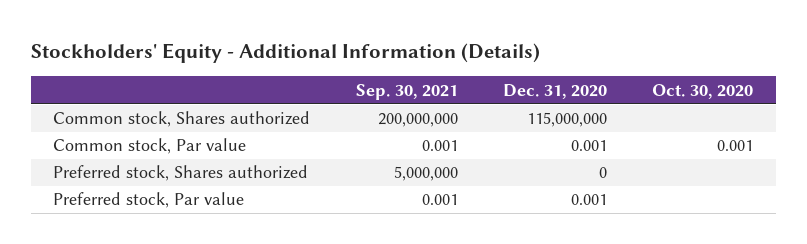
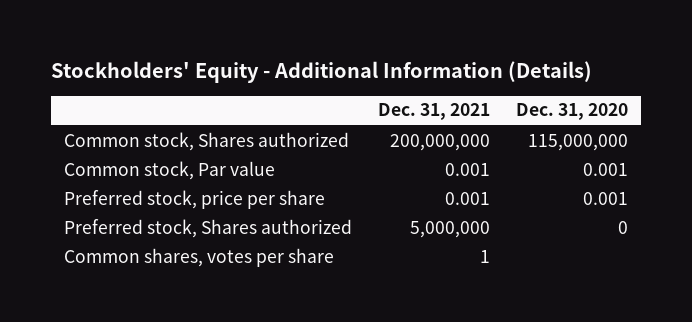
[355,83,458,100] Sep. 30, 2021 -> none
[652,83,754,99] Oct. 30, 2020 -> none
none -> [378,103,491,121] Dec. 31, 2021
none -> [64,189,326,209] Preferred stock, price per share
[53,192,245,209] Preferred stock, Par value -> none
none -> [64,247,335,267] Common shares, votes per share

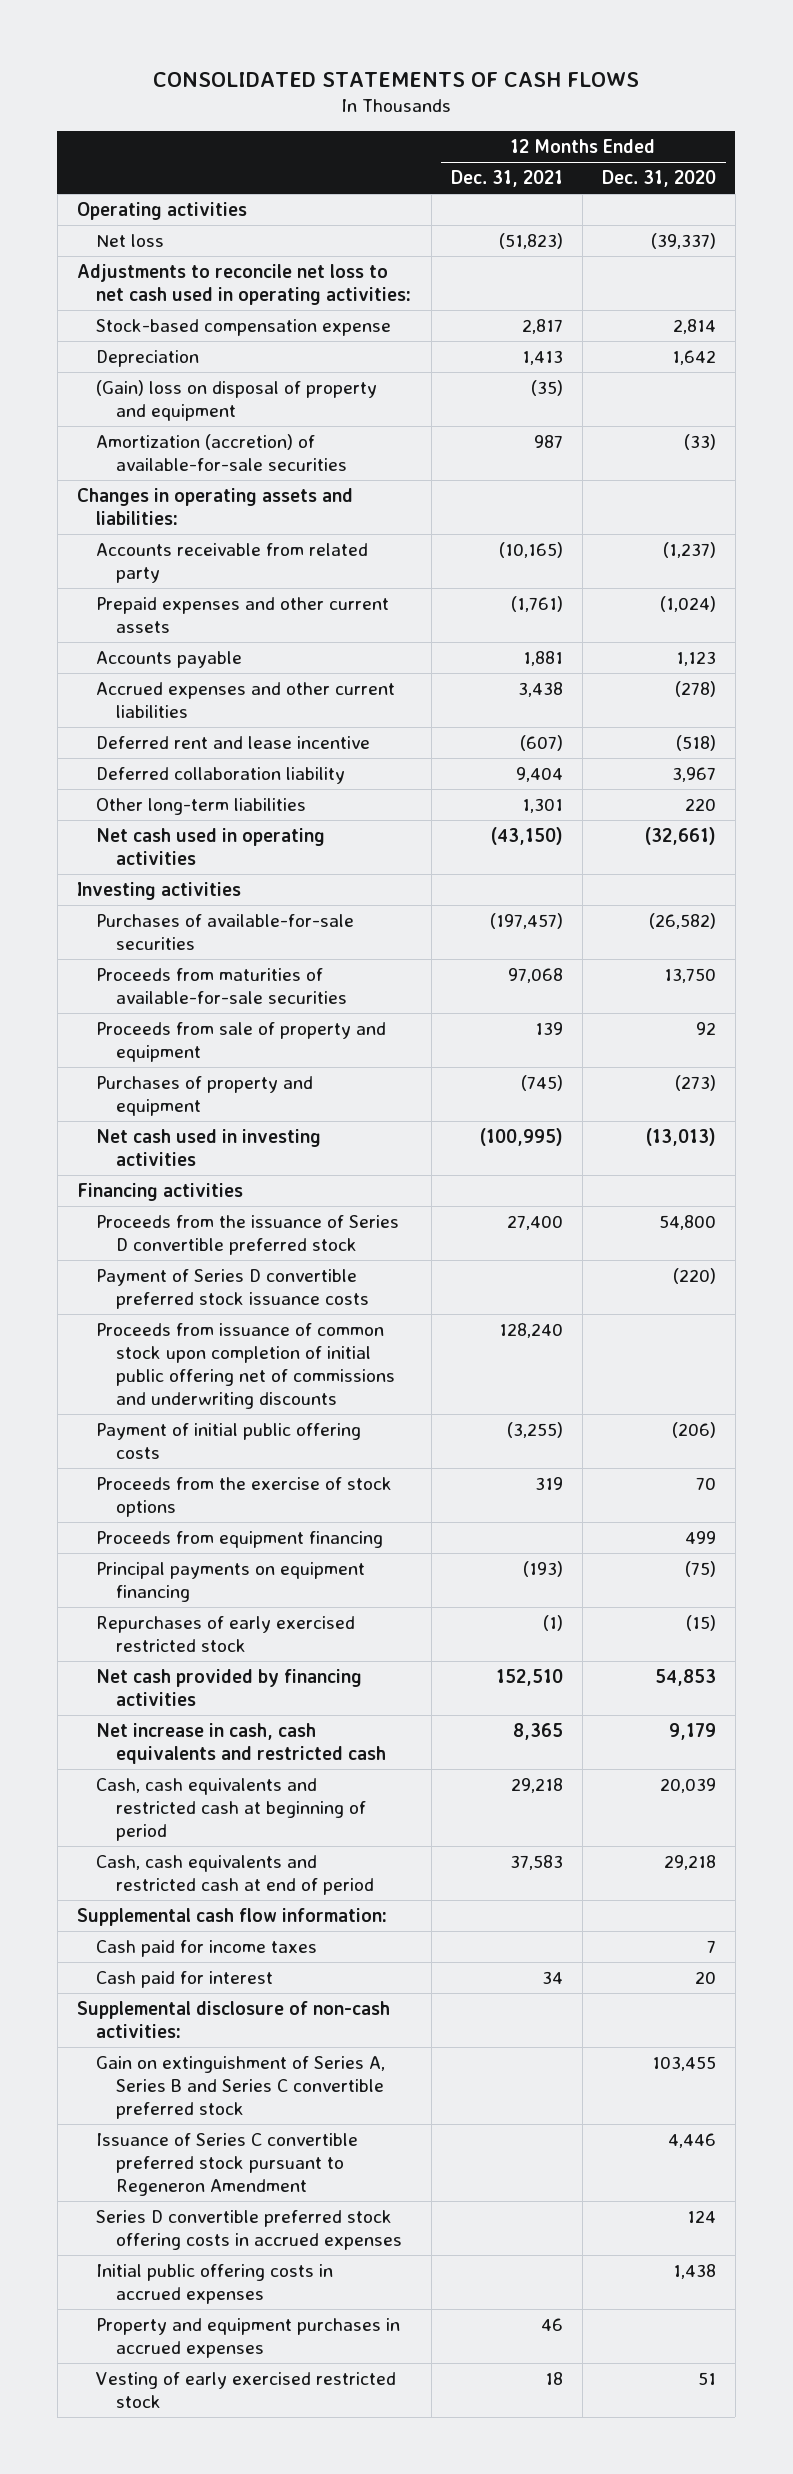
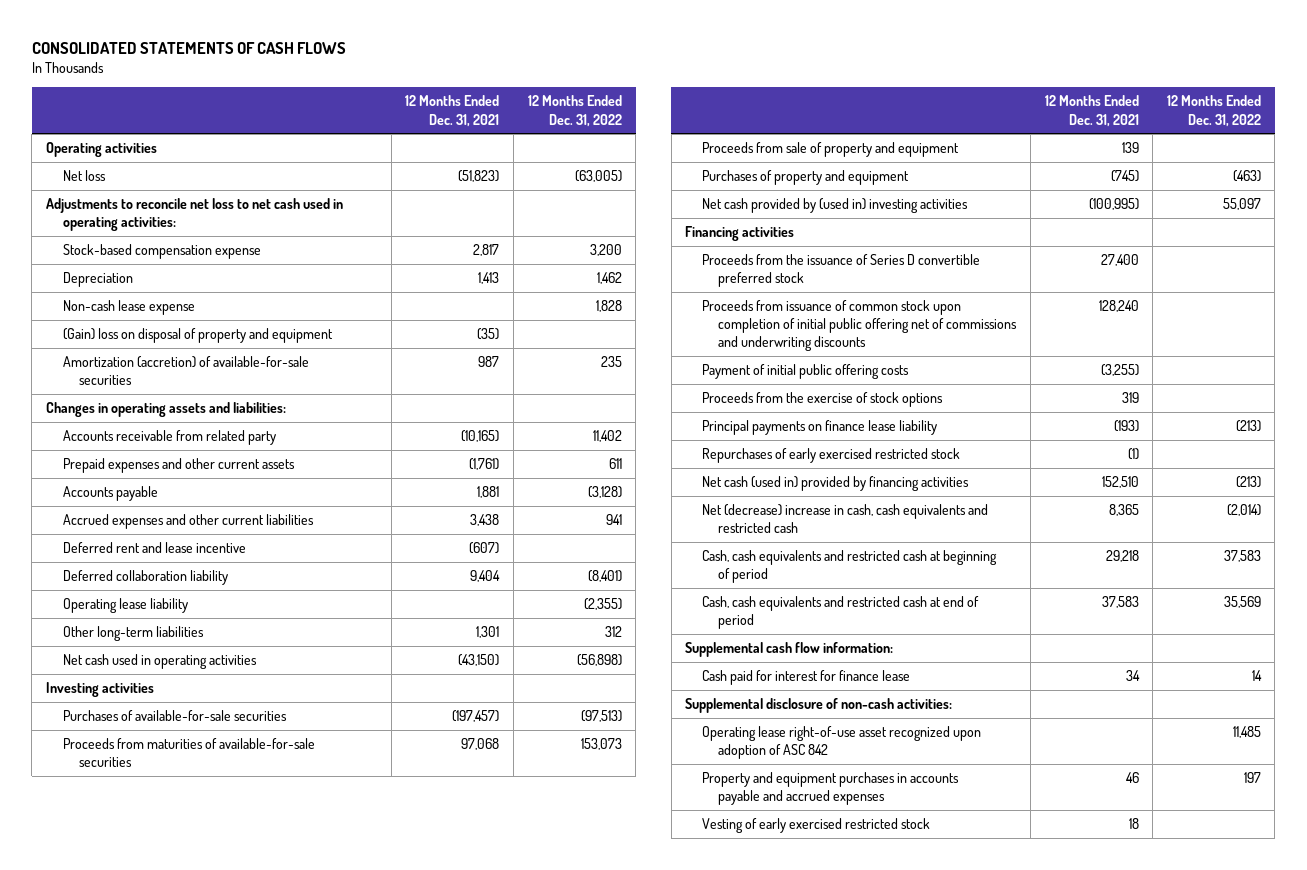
[601,170,716,188] Dec. 31, 2020 -> none
none -> [527,95,622,127] 12 Months Ended Dec. 31, 2022
none -> [62,300,195,316] Non-cash lease expense
none -> [62,598,188,614] Operating lease liability
[96,1128,322,1166] Net cash used in investing activities -> [701,198,968,214] Net cash provided by (used in) investing activities
[96,1268,370,1309] Payment of Series D convertible preferred stock issuance costs -> none
[96,1530,384,1548] Proceeds from equipment financing -> none
[96,1561,366,1602] Principal payments on equipment financing -> [701,420,937,436] Principal payments on finance lease liability
[96,1668,363,1706] Net cash provided by financing activities -> [701,476,969,492] Net cash (used in) provided by financing activities
[96,1722,387,1764] Net increase in cash, cash equivalents and restricted cash -> [701,504,988,534] Net (decrease) increase in cash, cash equivalents and restricted cash
[96,1939,318,1957] Cash paid for income taxes -> none
[96,1970,274,1988] Cash paid for interest -> [701,670,910,686] Cash paid for interest for finance lease
[96,2055,386,2119] Gain on extinguishment of Series A, Series B and Series C convertible preferred stock -> none
[96,2132,359,2196] Issuance of Series C convertible preferred stock pursuant to Regeneron Amendment -> none
[96,2209,403,2250] Series D convertible preferred stock offering costs in accrued expenses -> none
[96,2263,334,2304] Initial public offering costs in accrued expenses -> none
none -> [701,726,981,760] Operating lease right-of-use asset recognized upon adoption of ASC 842
[96,2317,401,2358] Property and equipment purchases in accrued expenses -> [701,772,959,806] Property and equipment purchases in accounts payable and accrued expenses

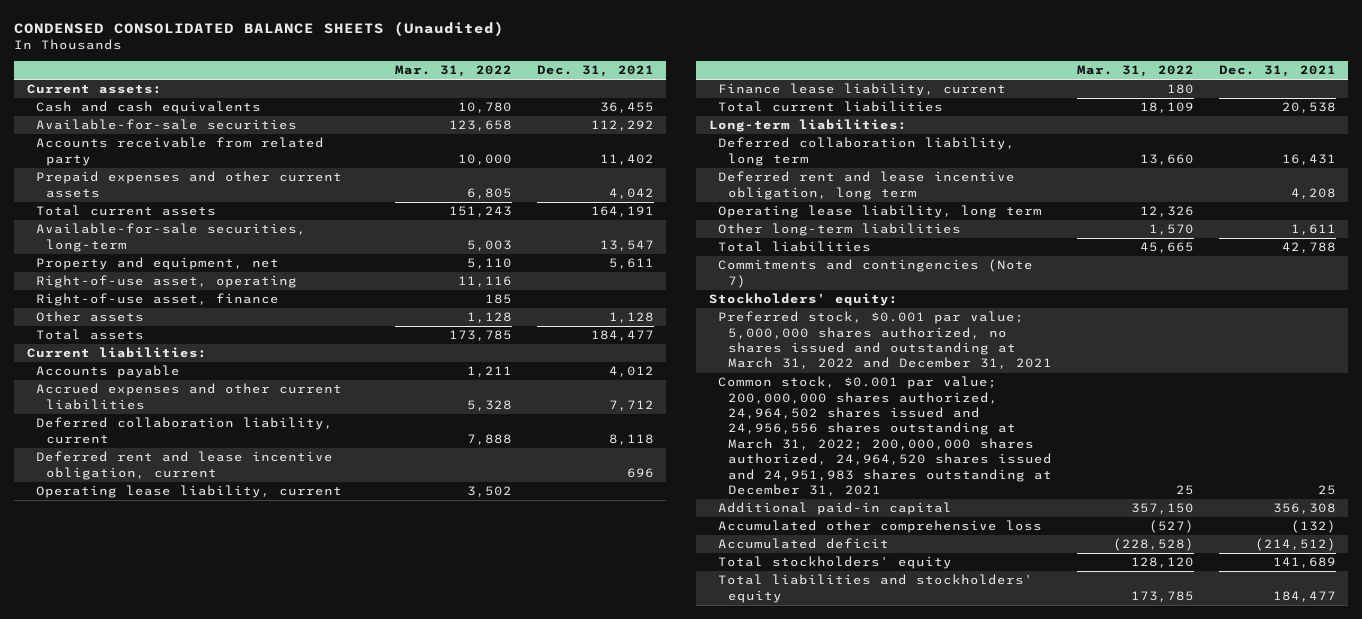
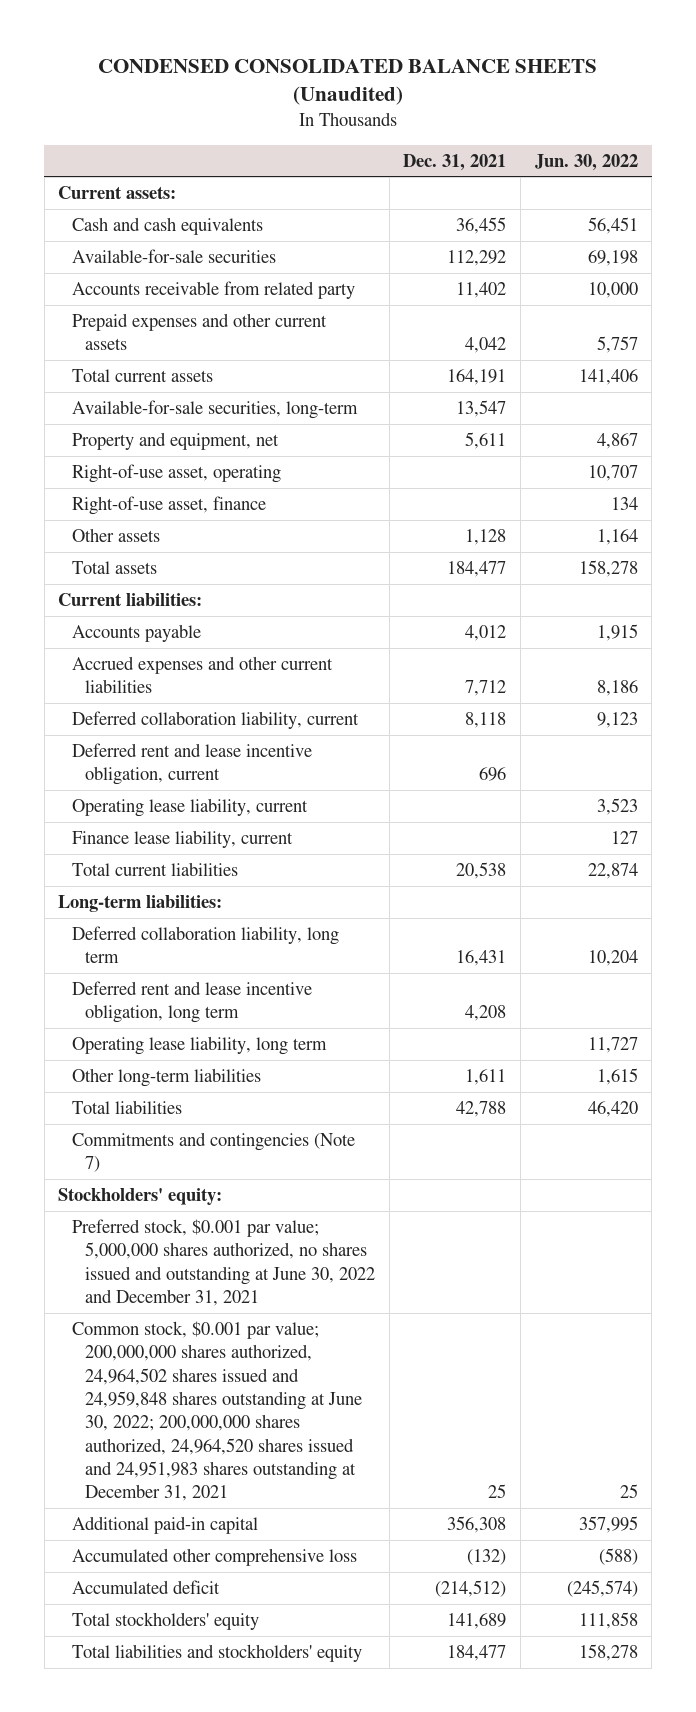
[395,65,513,78] Mar. 31, 2022 -> none
none -> [534,153,638,171] Jun. 30, 2022
[718,311,1052,370] Preferred stock, $0.001 par value; 5,000,000 shares authorized, no shares issued and outstanding at March 31, 2022 and December 31, 2021 -> [71,1218,375,1306] Preferred stock, $0.001 par value; 5,000,000 shares authorized, no shares issued and outstanding at June 30, 2022 and December 31, 2021
[718,376,1052,496] Common stock, $0.001 par value; 200,000,000 shares authorized, 24,964,502 shares issued and 24,956,556 shares outstanding at March 31, 2022; 200,000,000 shares authorized, 24,964,520 shares issued and 24,951,983 shares outstanding at December 31, 2021 -> [71,1320,362,1502] Common stock, $0.001 par value; 200,000,000 shares authorized, 24,964,502 shares issued and 24,959,848 shares outstanding at June 30, 2022; 200,000,000 shares authorized, 24,964,520 shares issued and 24,951,983 shares outstanding at December 31, 2021

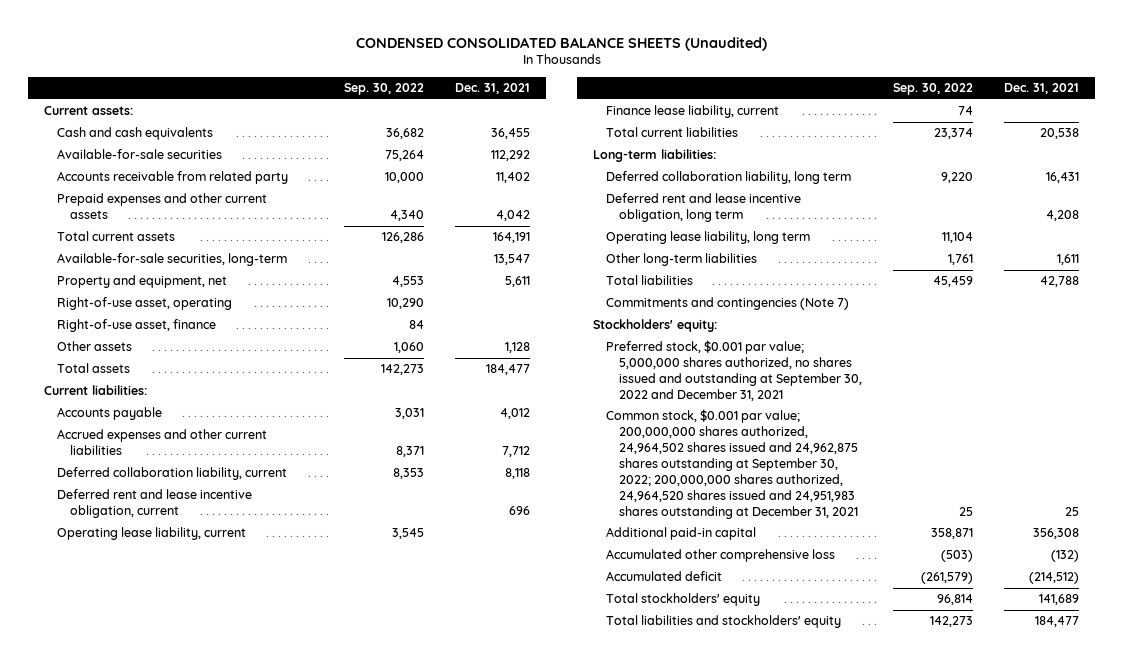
[534,153,638,171] Jun. 30, 2022 -> none
none -> [344,83,425,96] Sep. 30, 2022
[71,1218,375,1306] Preferred stock, $0.001 par value; 5,000,000 shares authorized, no shares issued and outstanding at June 30, 2022 and December 31, 2021 -> [605,340,862,401] Preferred stock, $0.001 par value; 5,000,000 shares authorized, no shares issued and outstanding at September 30, 2022 and December 31, 2021
[71,1320,362,1502] Common stock, $0.001 par value; 200,000,000 shares authorized, 24,964,502 shares issued and 24,959,848 shares outstanding at June 30, 2022; 200,000,000 shares authorized, 24,964,520 shares issued and 24,951,983 shares outstanding at December 31, 2021 -> [605,409,858,519] Common stock, $0.001 par value; 200,000,000 shares authorized, 24,964,502 shares issued and 24,962,875 shares outstanding at September 30, 2022; 200,000,000 shares authorized, 24,964,520 shares issued and 24,951,983 shares outstanding at December 31, 2021

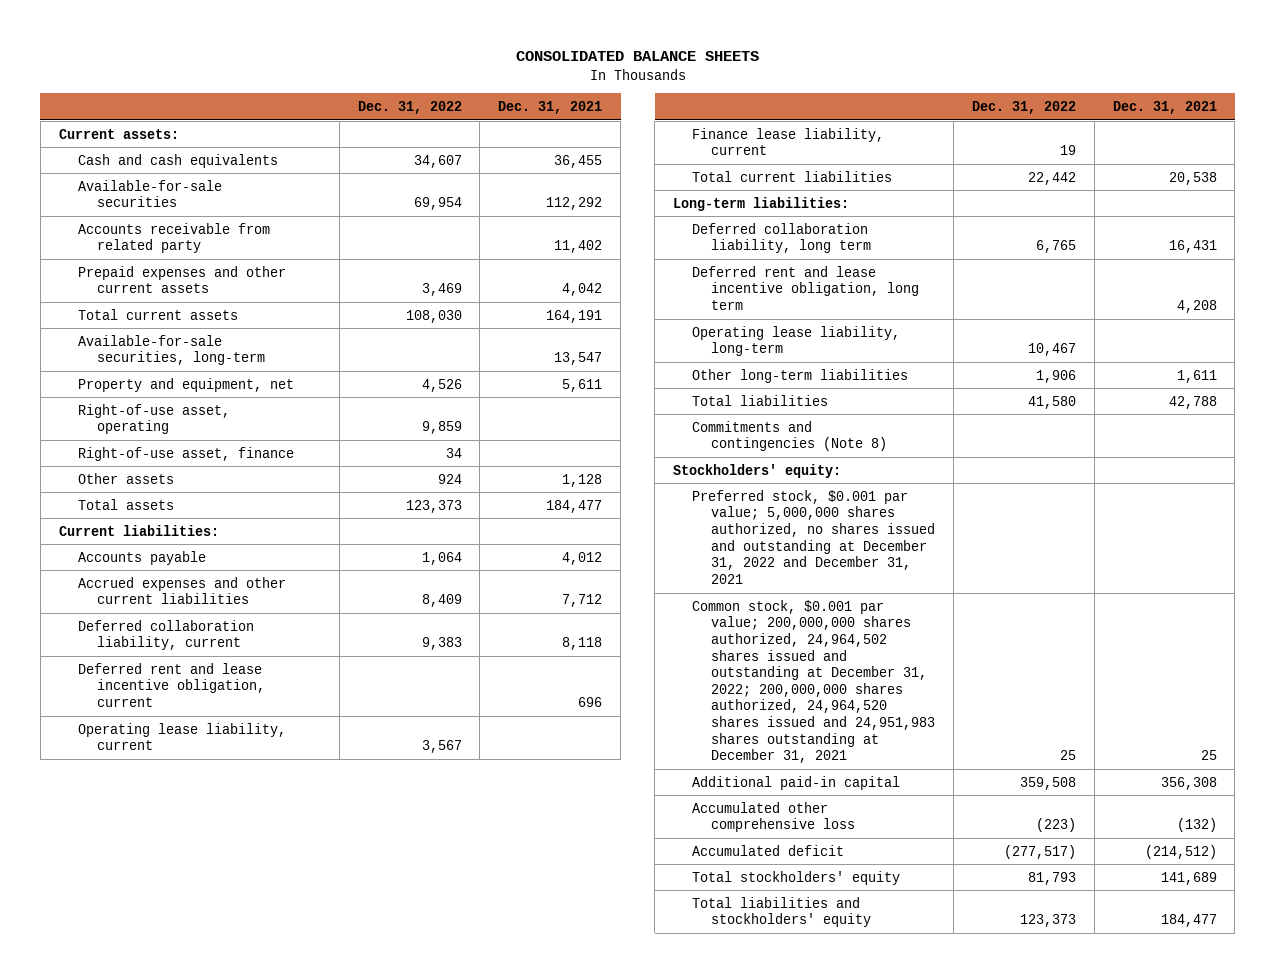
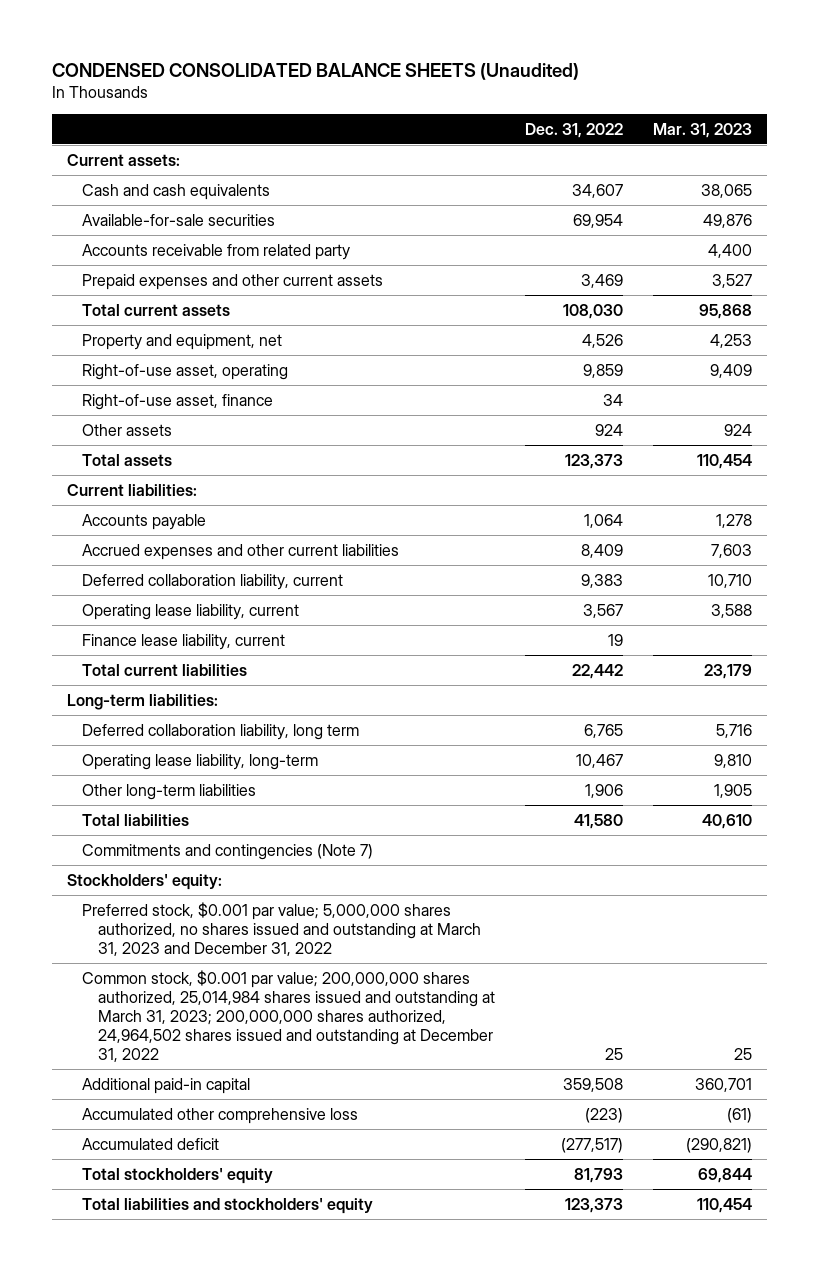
[515,51,759,62] CONSOLIDATED BALANCE SHEETS -> [51,62,579,80] CONDENSED CONSOLIDATED BALANCE SHEETS (Unaudited)
[498,101,603,115] Dec. 31, 2021 -> none
none -> [653,122,753,138] Mar. 31, 2023
[77,334,265,366] Available-for-sale securities, long-term -> none
[77,662,265,707] Deferred rent and lease incentive obligation, current -> none
[692,265,920,310] Deferred rent and lease incentive obligation, long term -> none
[692,420,888,452] Commitments and contingencies (Note 8) -> [82,843,374,860] Commitments and contingencies (Note 7)
[692,489,936,584] Preferred stock, $0.001 par value; 5,000,000 shares authorized, no shares issued and outstanding at December 31, 2022 and December 31, 2021 -> [82,901,481,957] Preferred stock, $0.001 par value; 5,000,000 shares authorized, no shares issued and outstanding at March 31, 2023 and December 31, 2022
[692,599,936,764] Common stock, $0.001 par value; 200,000,000 shares authorized, 24,964,502 shares issued and outstanding at December 31, 2022; 200,000,000 shares authorized, 24,964,520 shares issued and 24,951,983 shares outstanding at December 31, 2021 -> [82,969,495,1063] Common stock, $0.001 par value; 200,000,000 shares authorized, 25,014,984 shares issued and outstanding at March 31, 2023; 200,000,000 shares authorized, 24,964,502 shares issued and outstanding at December 31, 2022

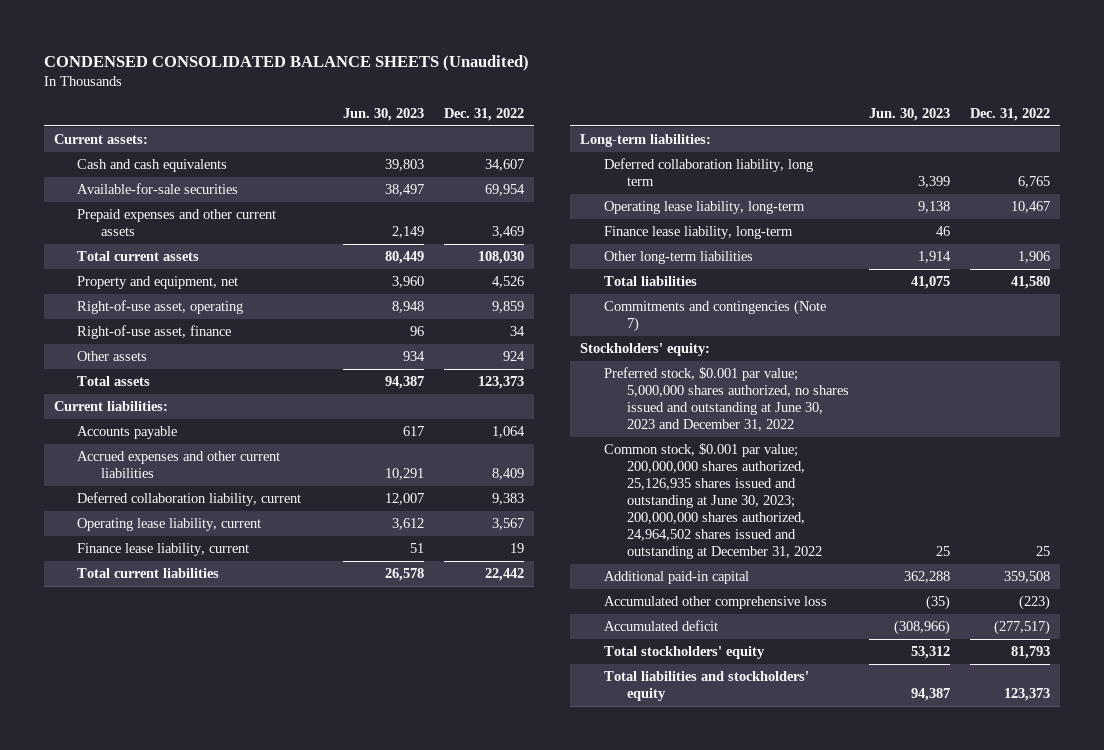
[653,122,753,138] Mar. 31, 2023 -> none
none -> [342,107,424,121] Jun. 30, 2023
[82,243,351,260] Accounts receivable from related party -> none
none -> [603,226,793,240] Finance lease liability, long-term
[82,901,481,957] Preferred stock, $0.001 par value; 5,000,000 shares authorized, no shares issued and outstanding at March 31, 2023 and December 31, 2022 -> [603,367,849,432] Preferred stock, $0.001 par value; 5,000,000 shares authorized, no shares issued and outstanding at June 30, 2023 and December 31, 2022
[82,969,495,1063] Common stock, $0.001 par value; 200,000,000 shares authorized, 25,014,984 shares issued and outstanding at March 31, 2023; 200,000,000 shares authorized, 24,964,502 shares issued and outstanding at December 31, 2022 -> [603,443,822,560] Common stock, $0.001 par value; 200,000,000 shares authorized, 25,126,935 shares issued and outstanding at June 30, 2023; 200,000,000 shares authorized, 24,964,502 shares issued and outstanding at December 31, 2022

